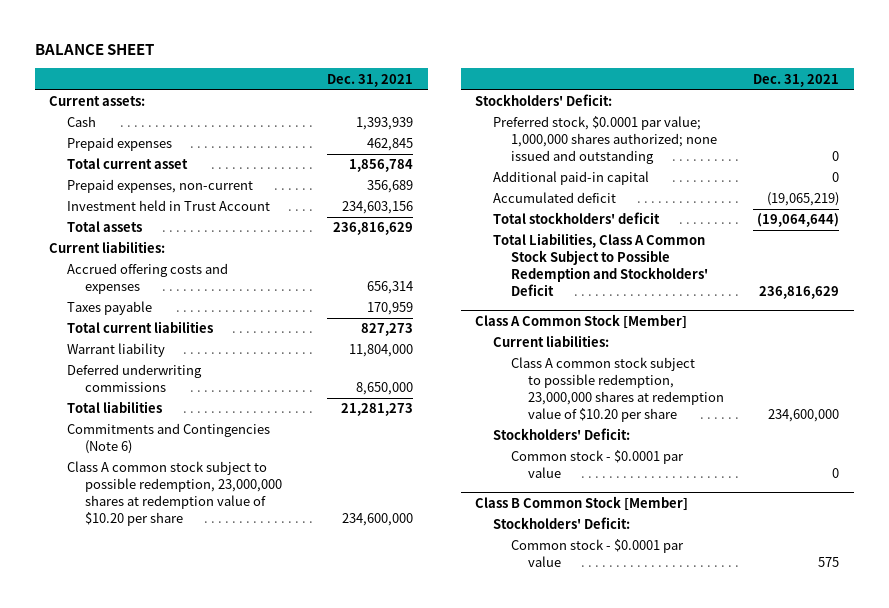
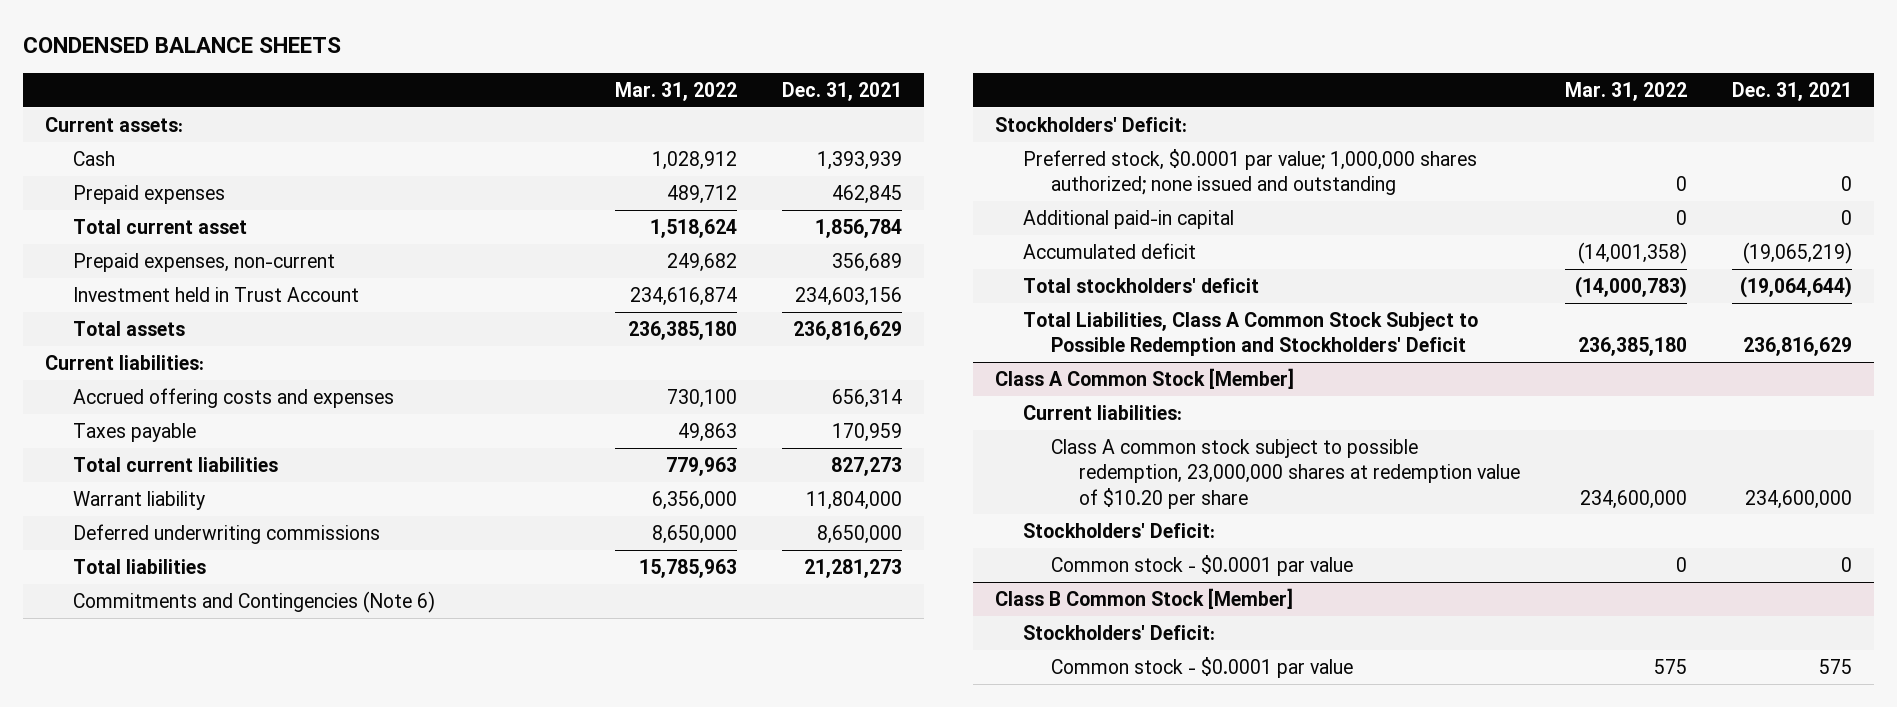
[34,44,154,56] BALANCE SHEET -> [22,37,341,54] CONDENSED BALANCE SHEETS
none -> [614,81,737,101] Mar. 31, 2022
[66,461,282,526] Class A common stock subject to possible redemption, 23,000,000 shares at redemption value of $10.20 per share -> none

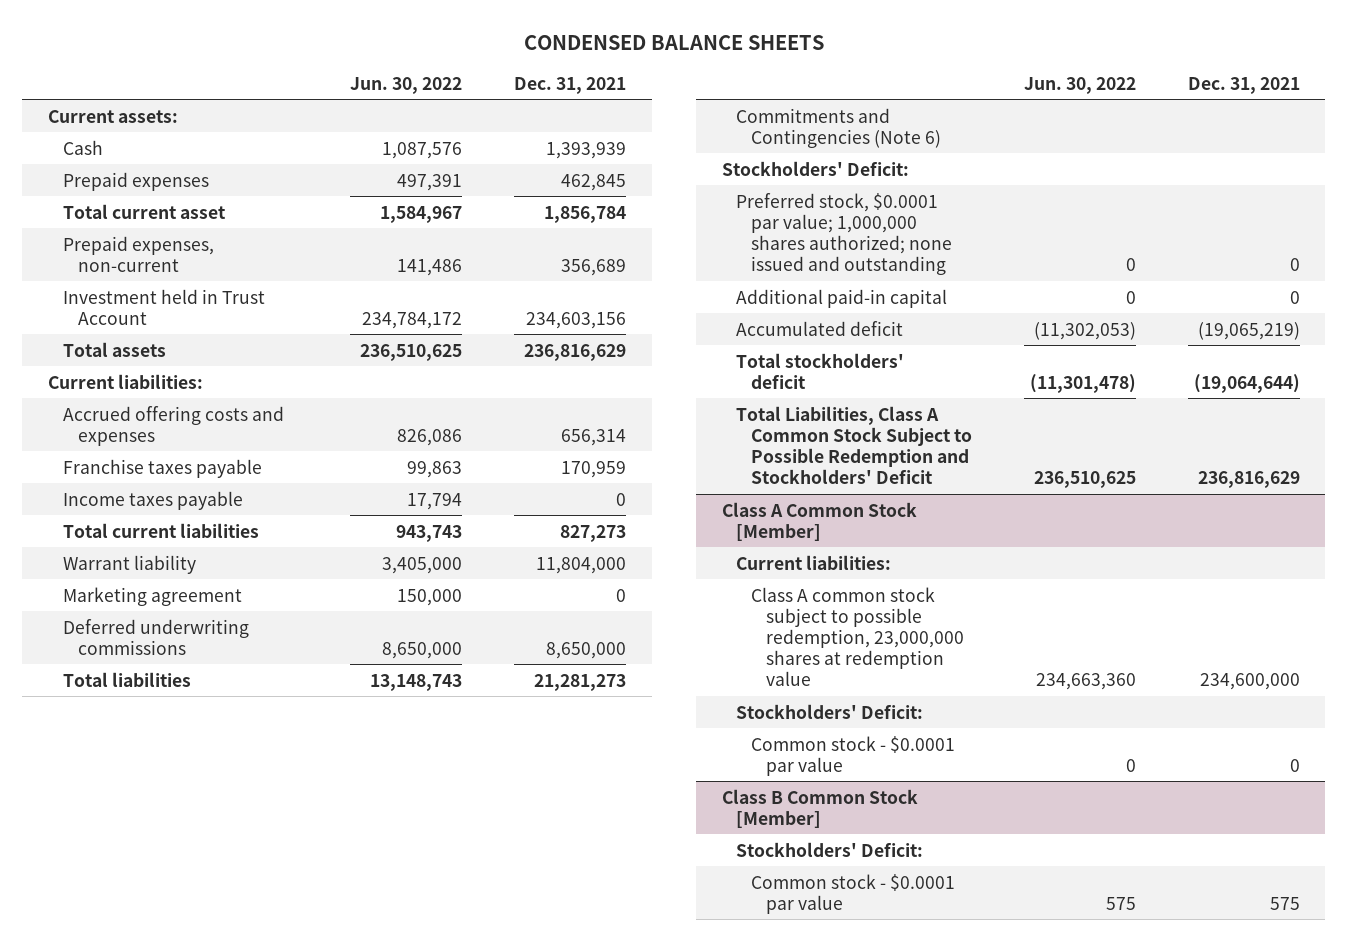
[614,81,737,101] Mar. 31, 2022 -> none
none -> [350,76,463,94] Jun. 30, 2022
[73,422,197,442] Taxes payable -> [62,458,262,478] Franchise taxes payable
none -> [62,490,243,510] Income taxes payable
none -> [62,586,242,606] Marketing agreement
[1051,438,1521,509] Class A common stock subject to possible redemption, 23,000,000 shares at redemption value of $10.20 per share -> [750,586,964,686] Class A common stock subject to possible redemption, 23,000,000 shares at redemption value

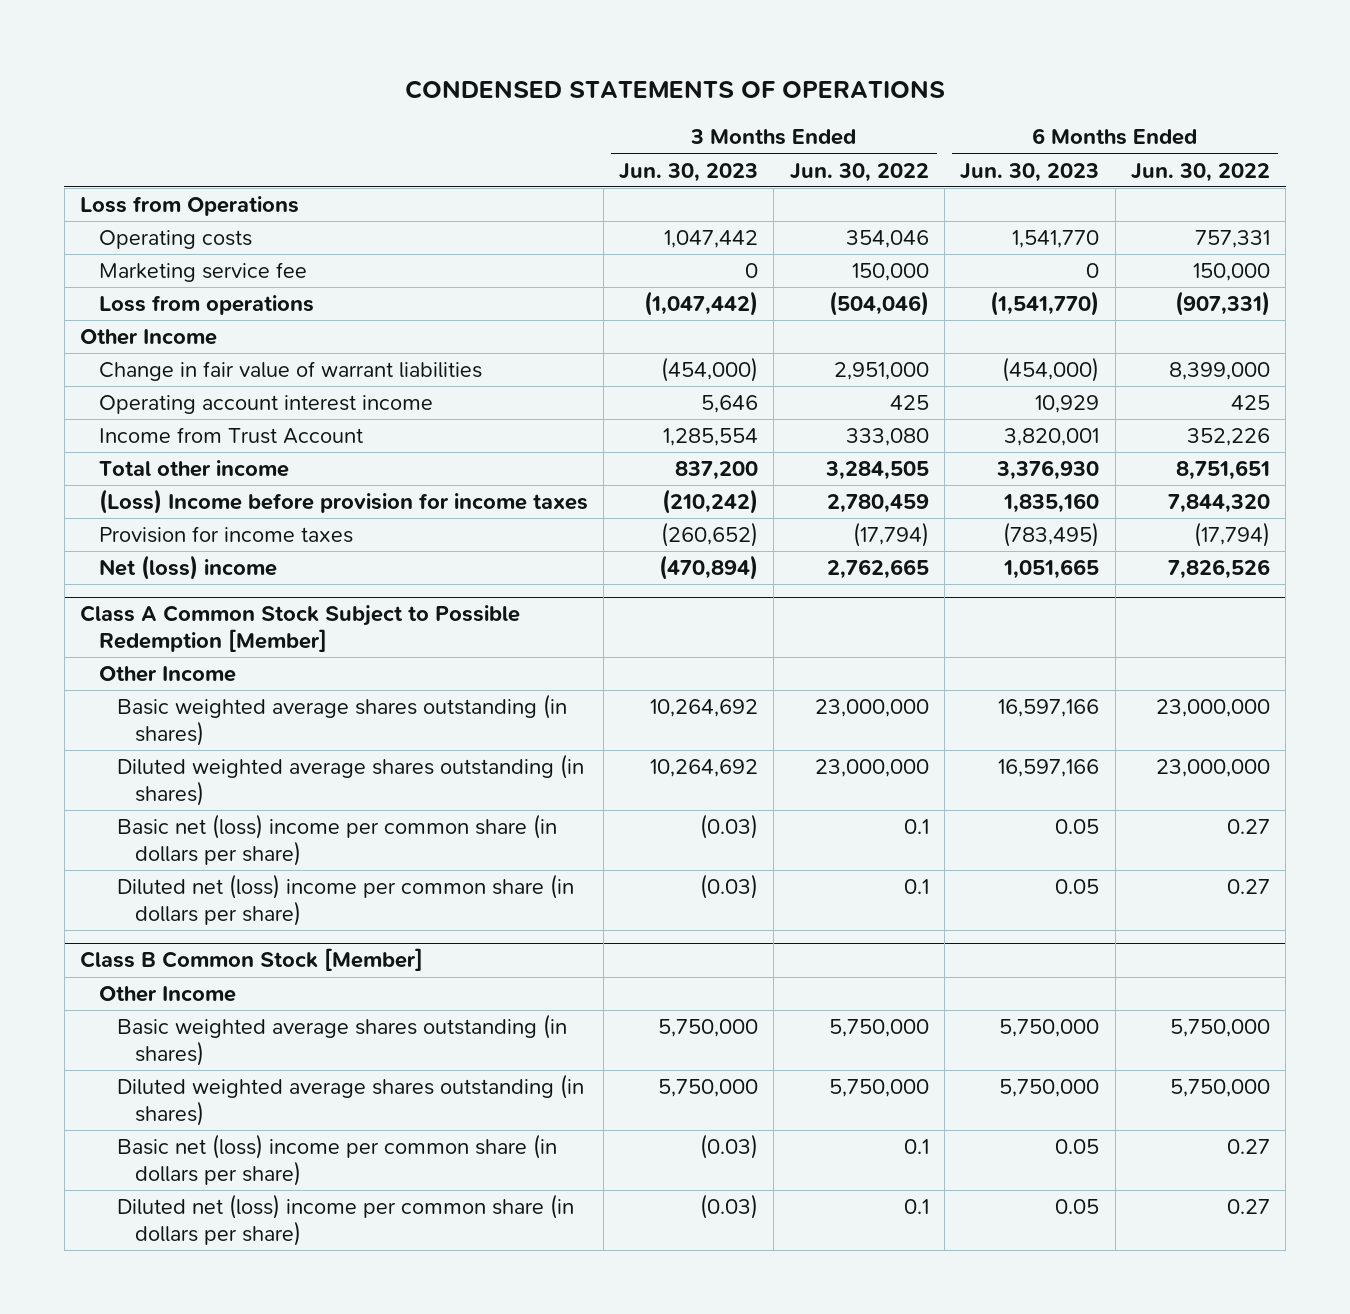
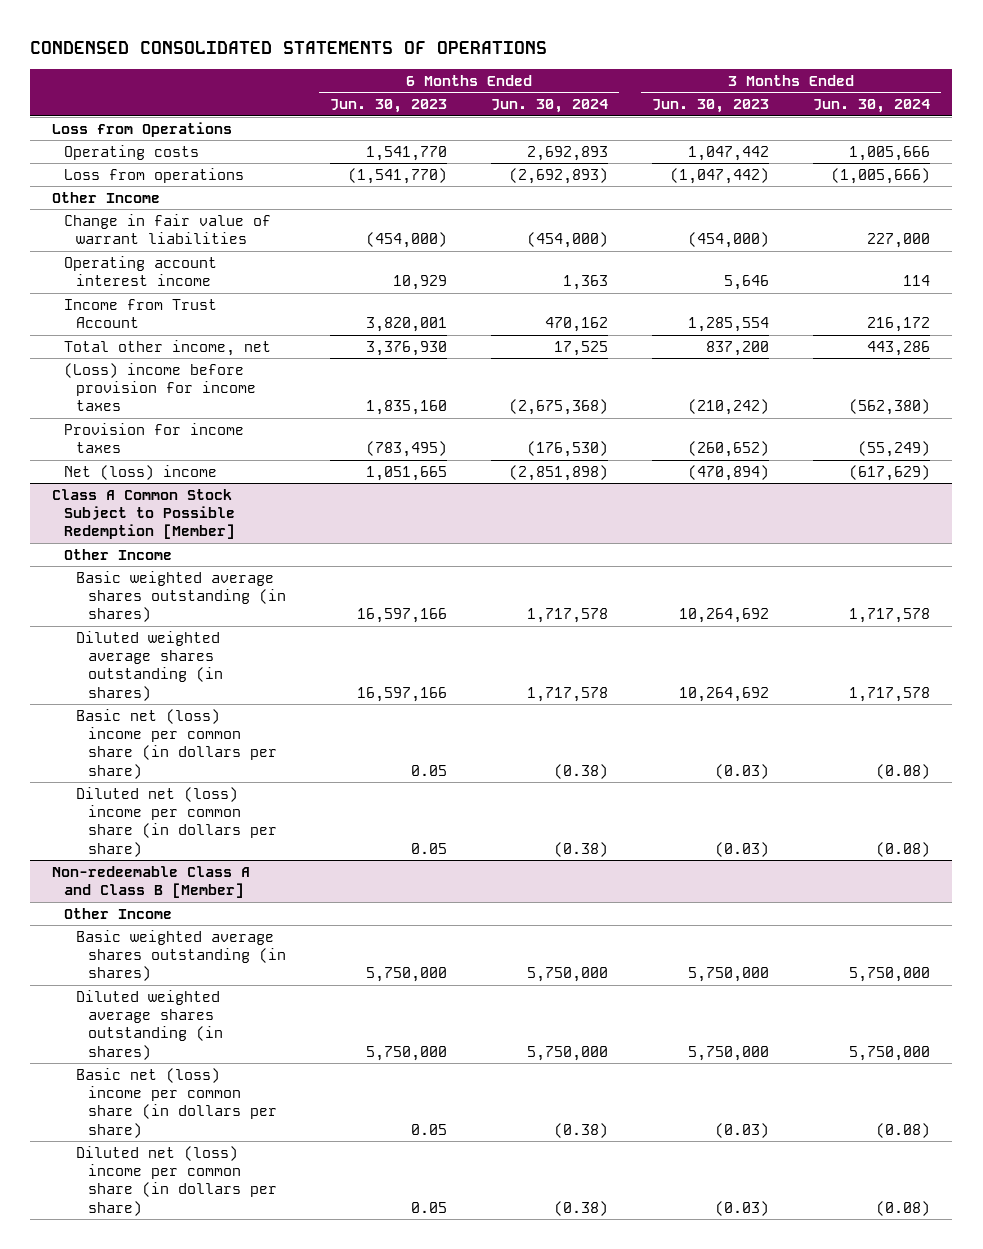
[405,80,946,100] CONDENSED STATEMENTS OF OPERATIONS -> [30,40,548,54] CONDENSED CONSOLIDATED STATEMENTS OF OPERATIONS
[789,162,929,182] Jun. 30, 2022 -> none
[1130,162,1270,182] Jun. 30, 2022 -> none
none -> [491,99,609,114] Jun. 30, 2024
none -> [813,99,931,114] Jun. 30, 2024
[98,262,307,283] Marketing service fee -> none
[98,460,289,478] Total other income -> [64,339,272,356] Total other income, net
[98,489,588,515] (Loss) Income before provision for income taxes -> [64,362,257,412] (Loss) income before provision for income taxes
[80,948,424,972] Class B Common Stock [Member] -> none
none -> [52,865,251,899] Non-redeemable Class A and Class B [Member]

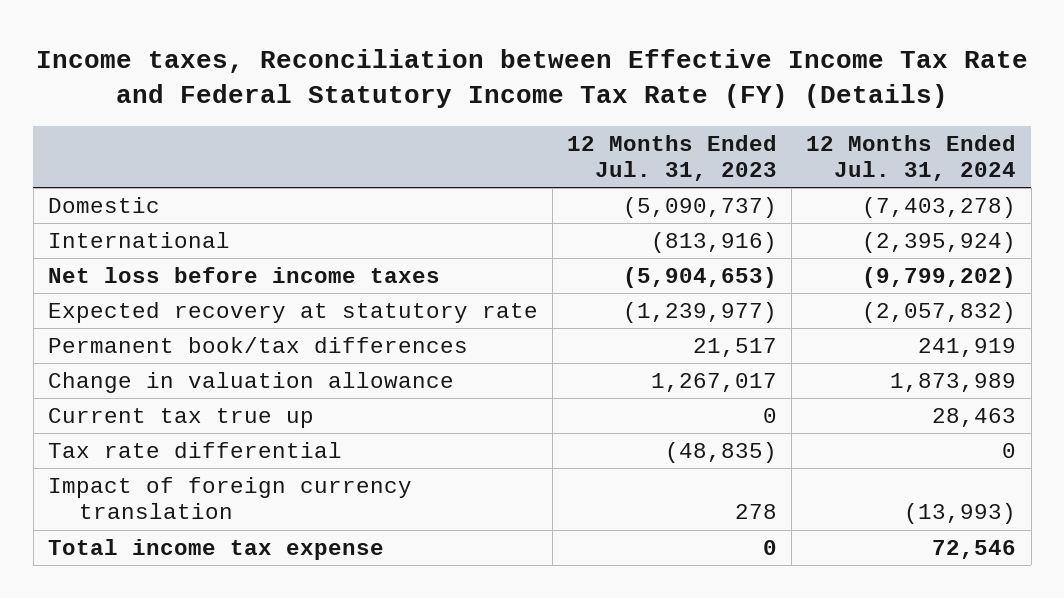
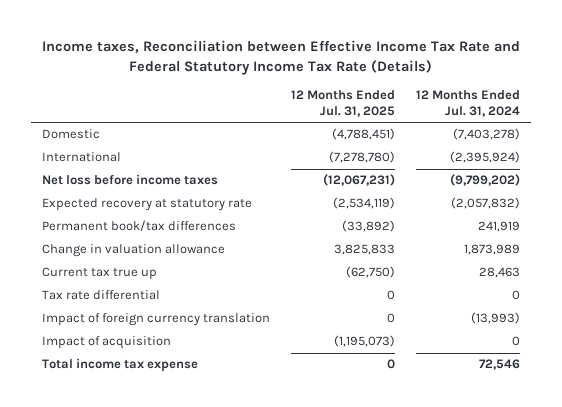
[36,49,1029,109] Income taxes, Reconciliation between Effective Income Tax Rate and Federal Statutory Income Tax Rate (FY) (Details) -> [41,40,520,75] Income taxes, Reconciliation between Effective Income Tax Rate and Federal Statutory Income Tax Rate (Details)
[567,134,778,182] 12 Months Ended Jul. 31, 2023 -> none
none -> [290,90,395,117] 12 Months Ended Jul. 31, 2025
none -> [41,336,171,350] Impact of acquisition

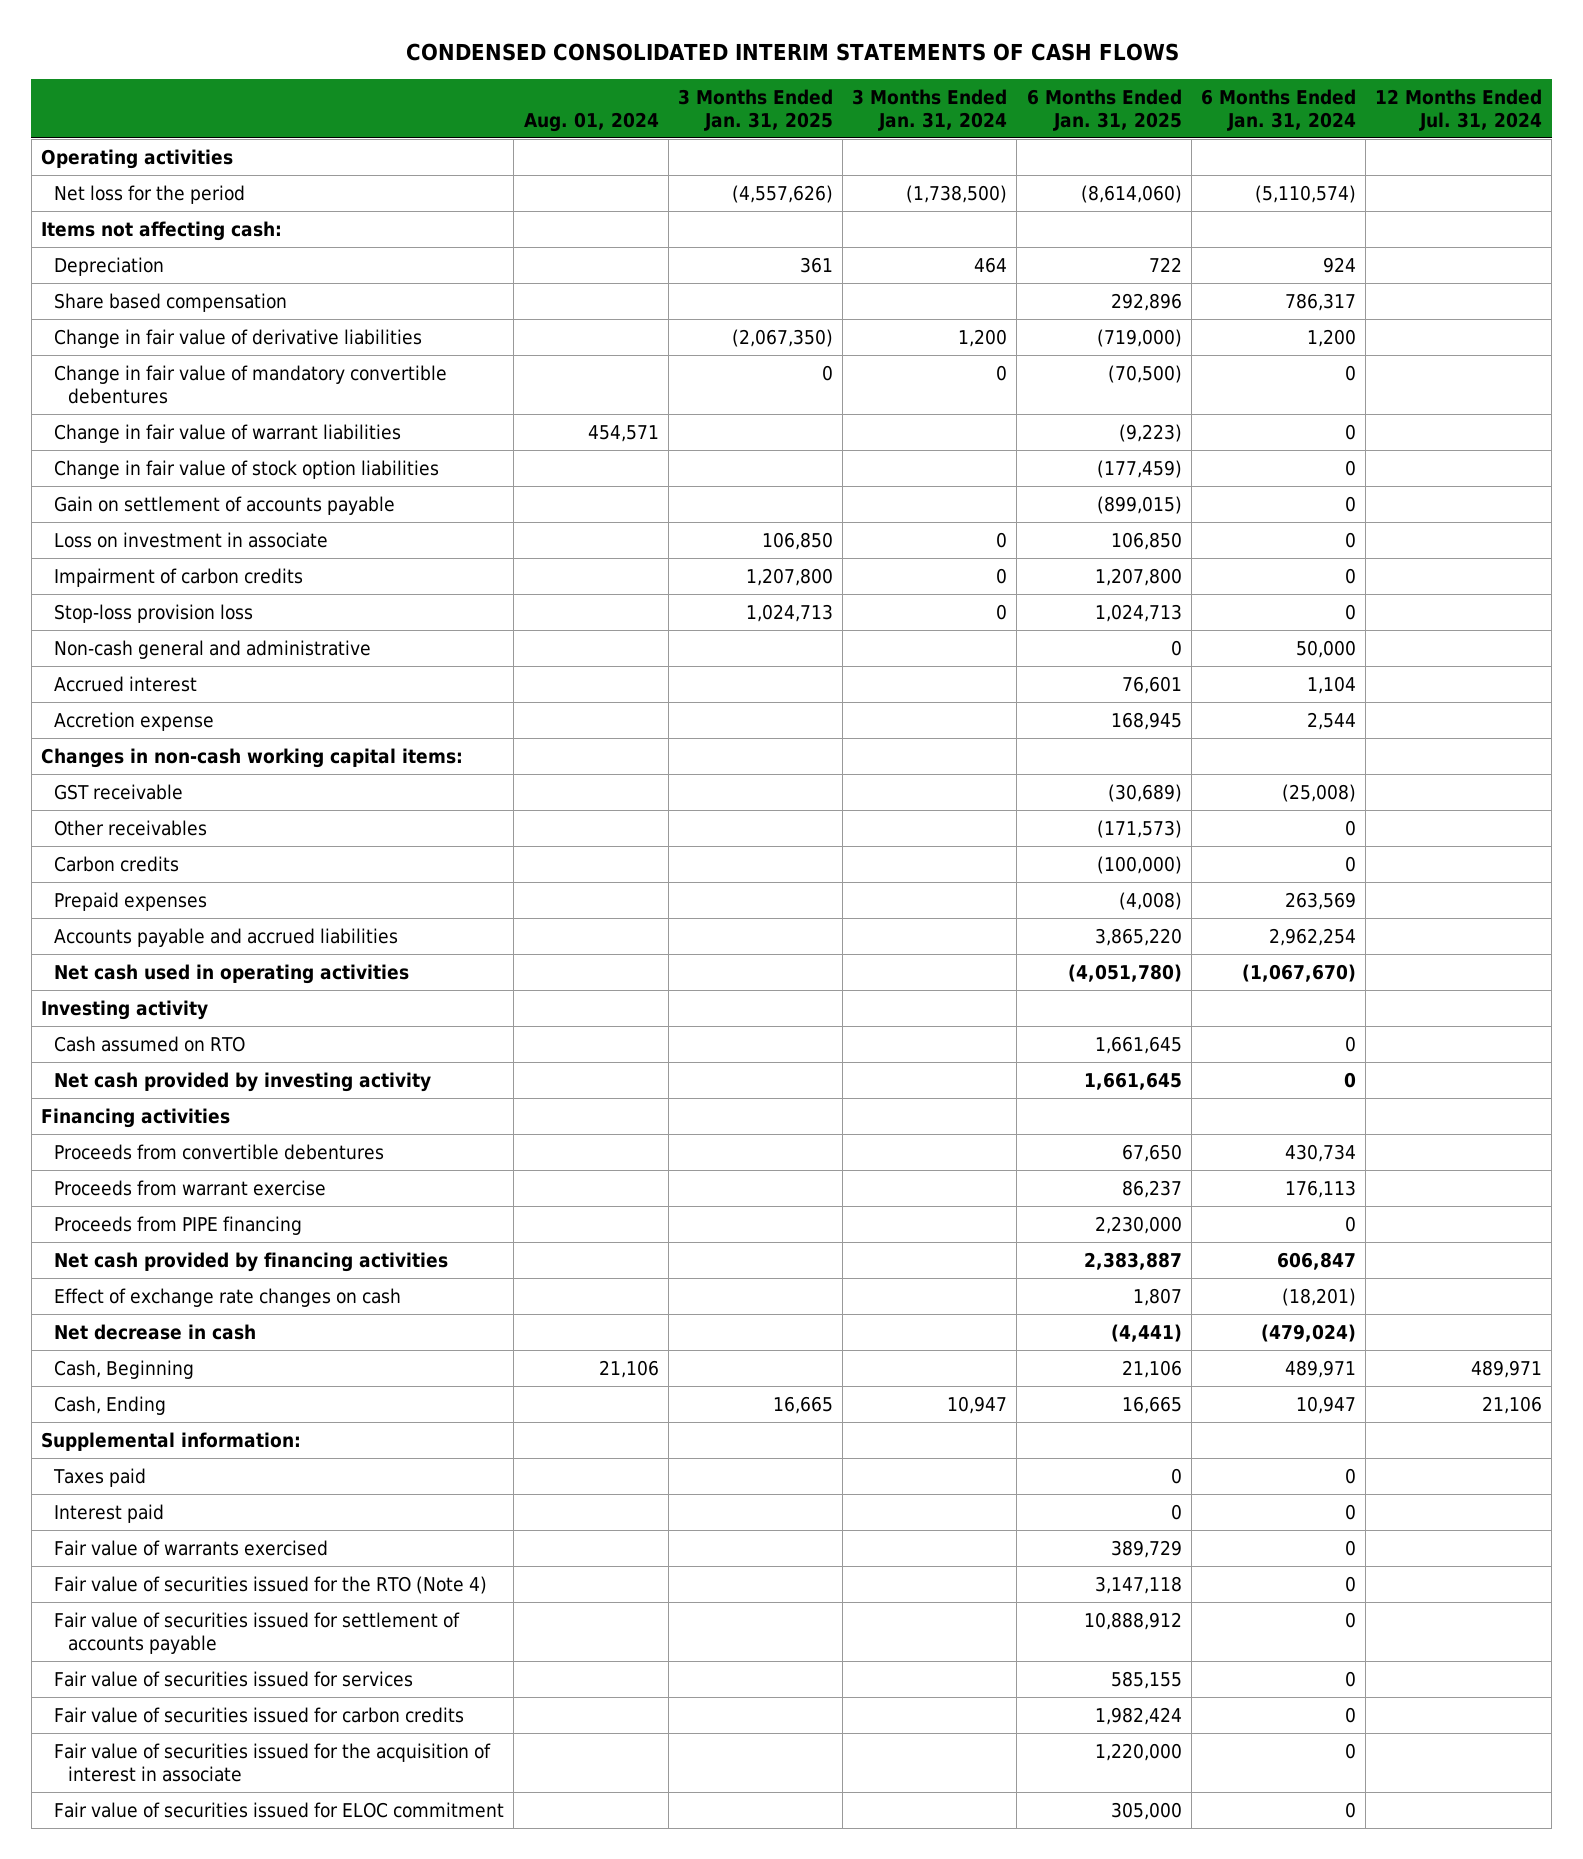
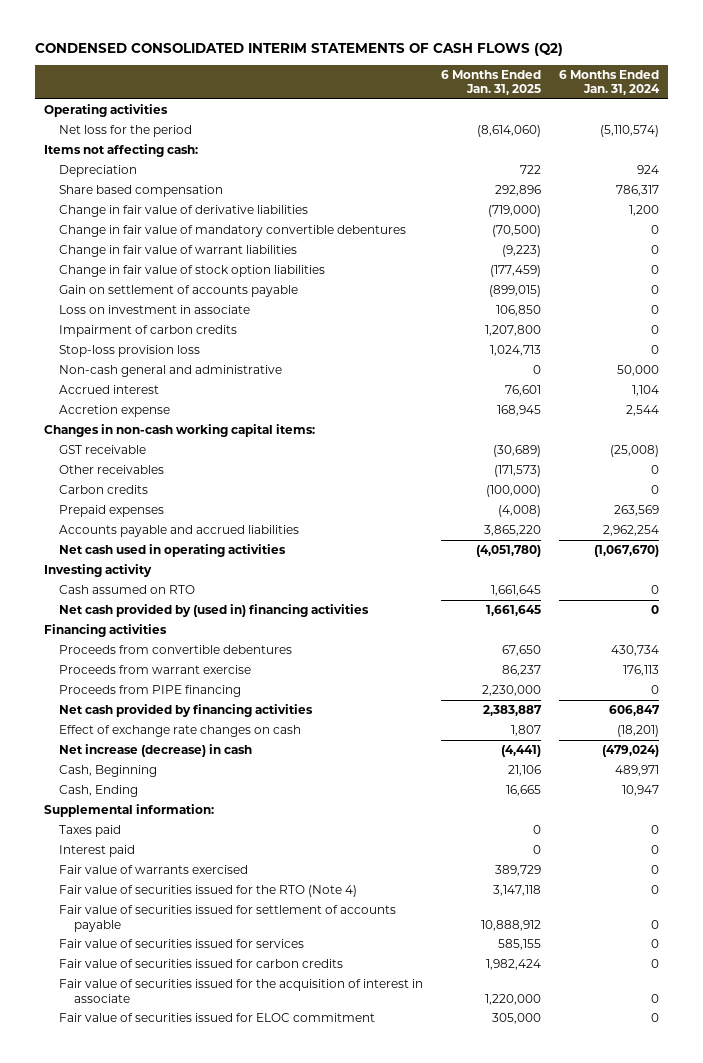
[405,43,1179,62] CONDENSED CONSOLIDATED INTERIM STATEMENTS OF CASH FLOWS -> [34,42,563,56] CONDENSED CONSOLIDATED INTERIM STATEMENTS OF CASH FLOWS (Q2)
[523,111,659,132] Aug. 01, 2024 -> none
[677,88,833,131] 3 Months Ended Jan. 31, 2025 -> none
[852,88,1008,131] 3 Months Ended Jan. 31, 2024 -> none
[1375,88,1543,131] 12 Months Ended Jul. 31, 2024 -> none
[54,1071,432,1092] Net cash provided by investing activity -> [58,603,369,617] Net cash provided by (used in) financing activities
[54,1323,257,1340] Net decrease in cash -> [58,743,252,757] Net increase (decrease) in cash

